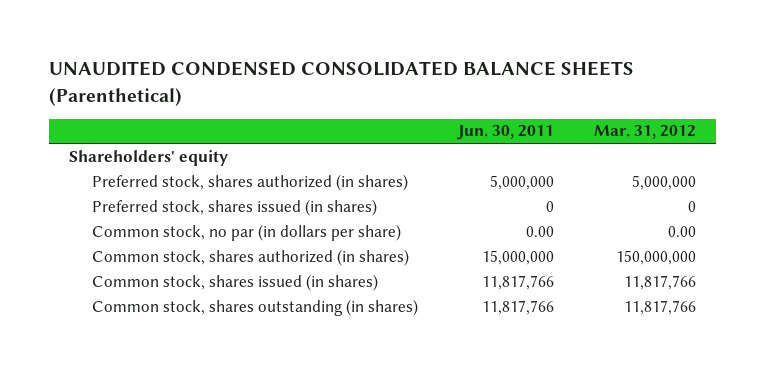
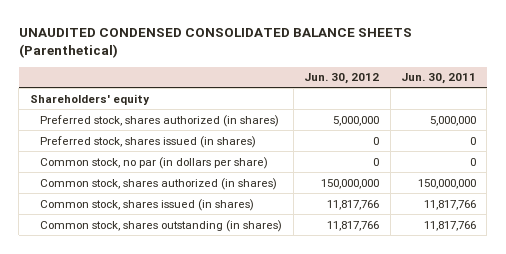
[593,125,696,140] Mar. 31, 2012 -> none
none -> [304,73,380,85] Jun. 30, 2012
[525,225,554,237] 0.00 -> [469,157,476,166] 0
[481,249,554,265] 15,000,000 -> [417,178,476,189] 150,000,000

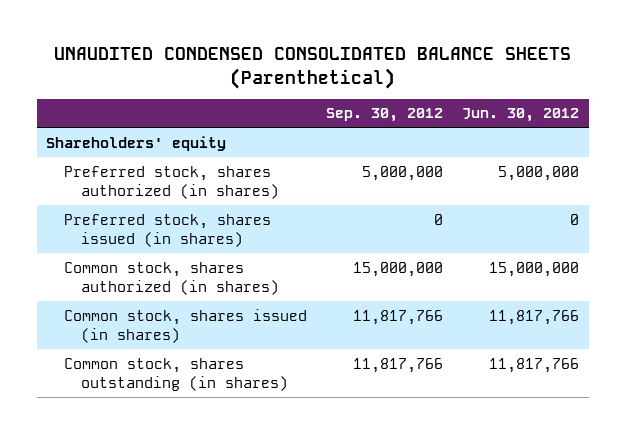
[400,73,476,85] Jun. 30, 2011 -> none
none -> [325,108,443,123] Sep. 30, 2012
[40,156,269,169] Common stock, no par (in dollars per share) -> none
[321,178,380,189] 150,000,000 -> [489,261,580,277] 15,000,000

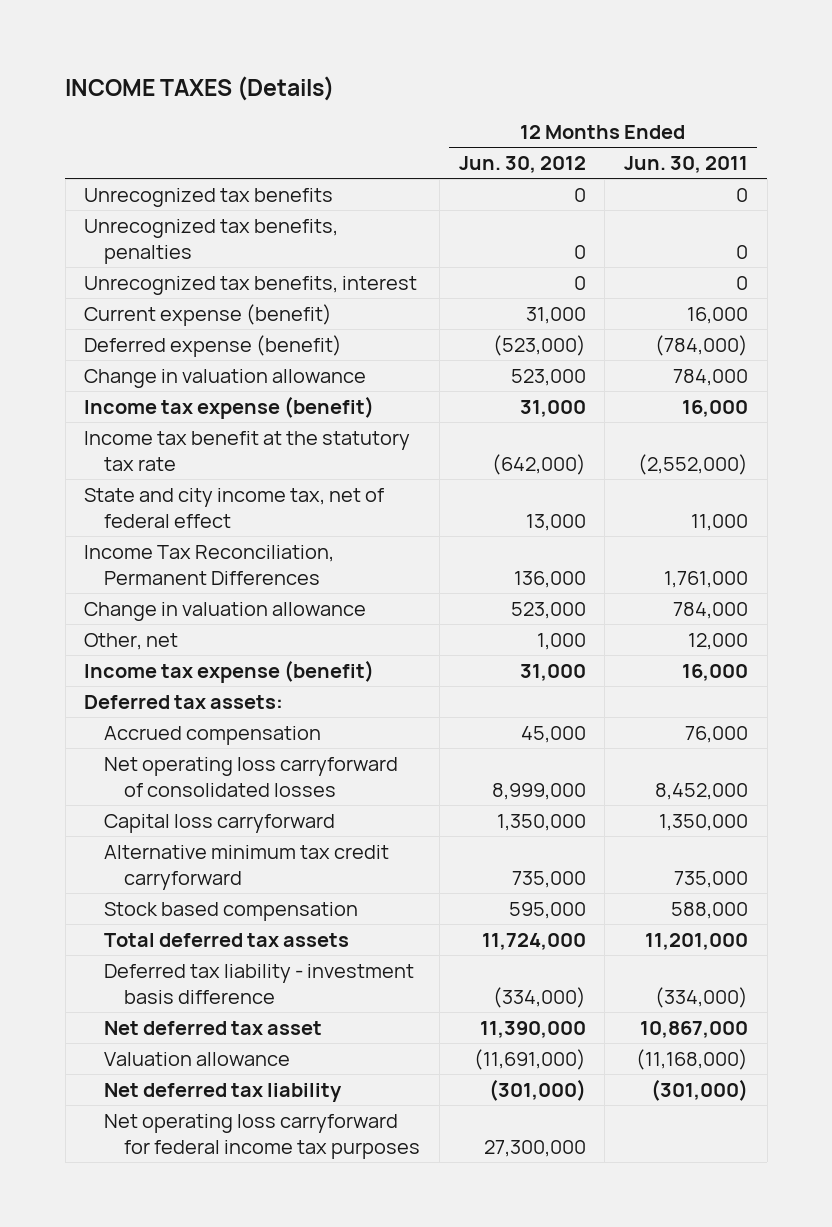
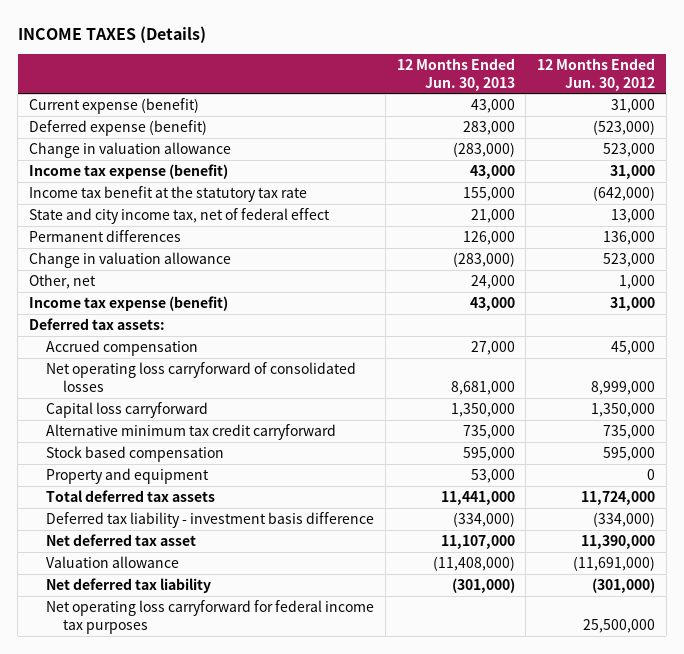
[623,156,748,174] Jun. 30, 2011 -> none
none -> [396,57,515,91] 12 Months Ended Jun. 30, 2013
[84,187,334,207] Unrecognized tax benefits -> none
[84,218,339,264] Unrecognized tax benefits, penalties -> none
[84,275,418,295] Unrecognized tax benefits, interest -> none
[84,544,335,585] Income Tax Reconciliation, Permanent Differences -> [29,229,182,242] Permanent differences
none -> [45,467,209,484] Property and equipment
[483,1139,586,1157] 27,300,000 -> [583,618,656,633] 25,500,000

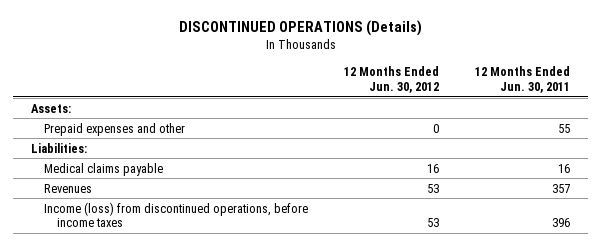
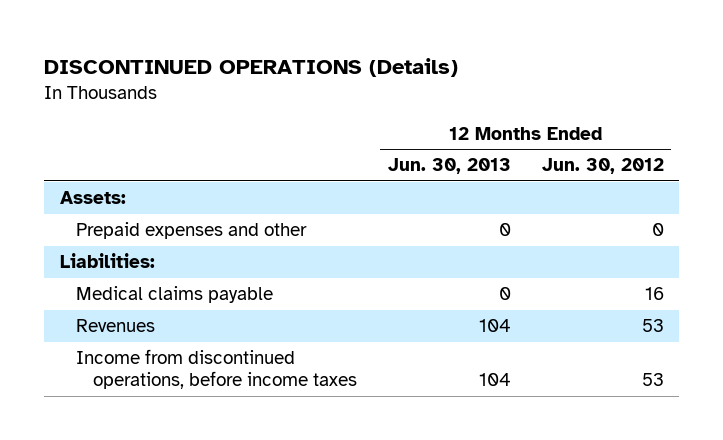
[475,66,571,93] 12 Months Ended Jun. 30, 2011 -> none
none -> [387,158,511,175] Jun. 30, 2013
[44,201,309,228] Income (loss) from discontinued operations, before income taxes -> [76,349,357,390] Income from discontinued operations, before income taxes

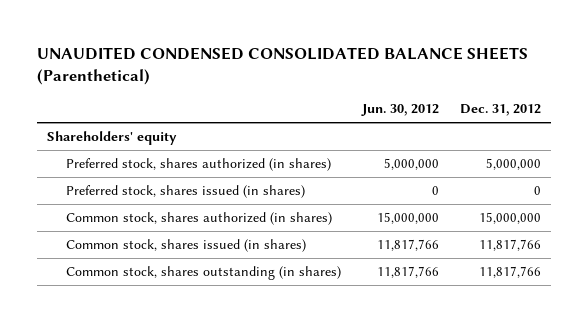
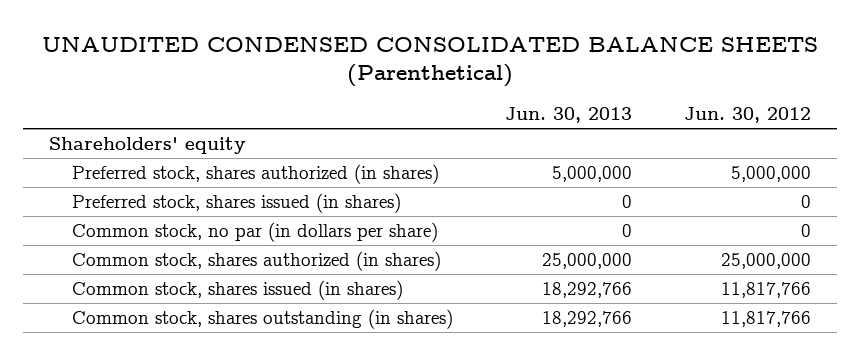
[459,104,541,117] Dec. 31, 2012 -> none
none -> [505,106,633,123] Jun. 30, 2013
none -> [72,222,439,243] Common stock, no par (in dollars per share)
[376,212,439,225] 15,000,000 -> [721,253,812,270] 25,000,000

